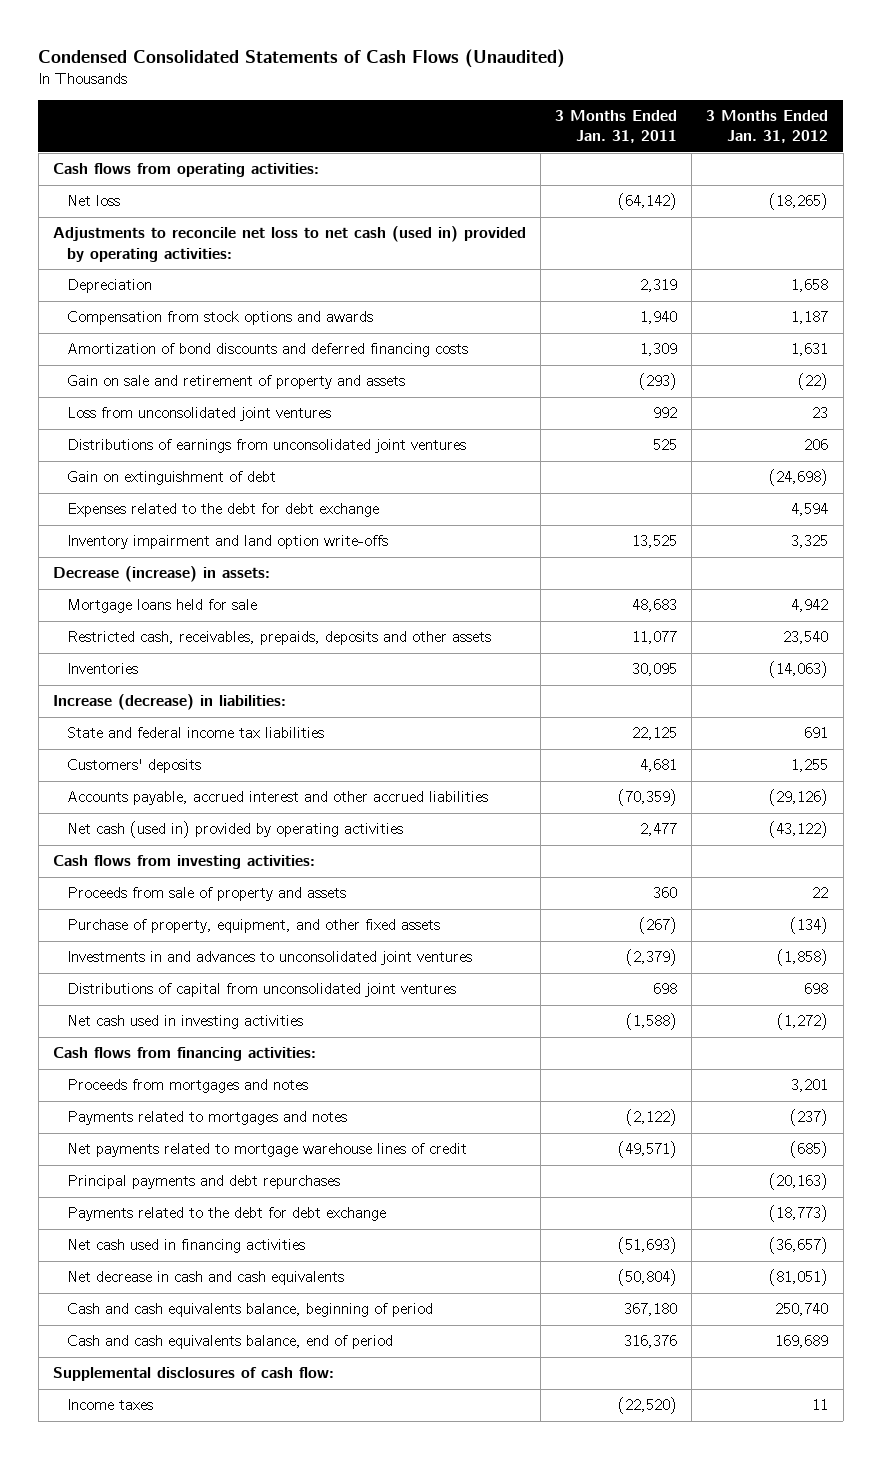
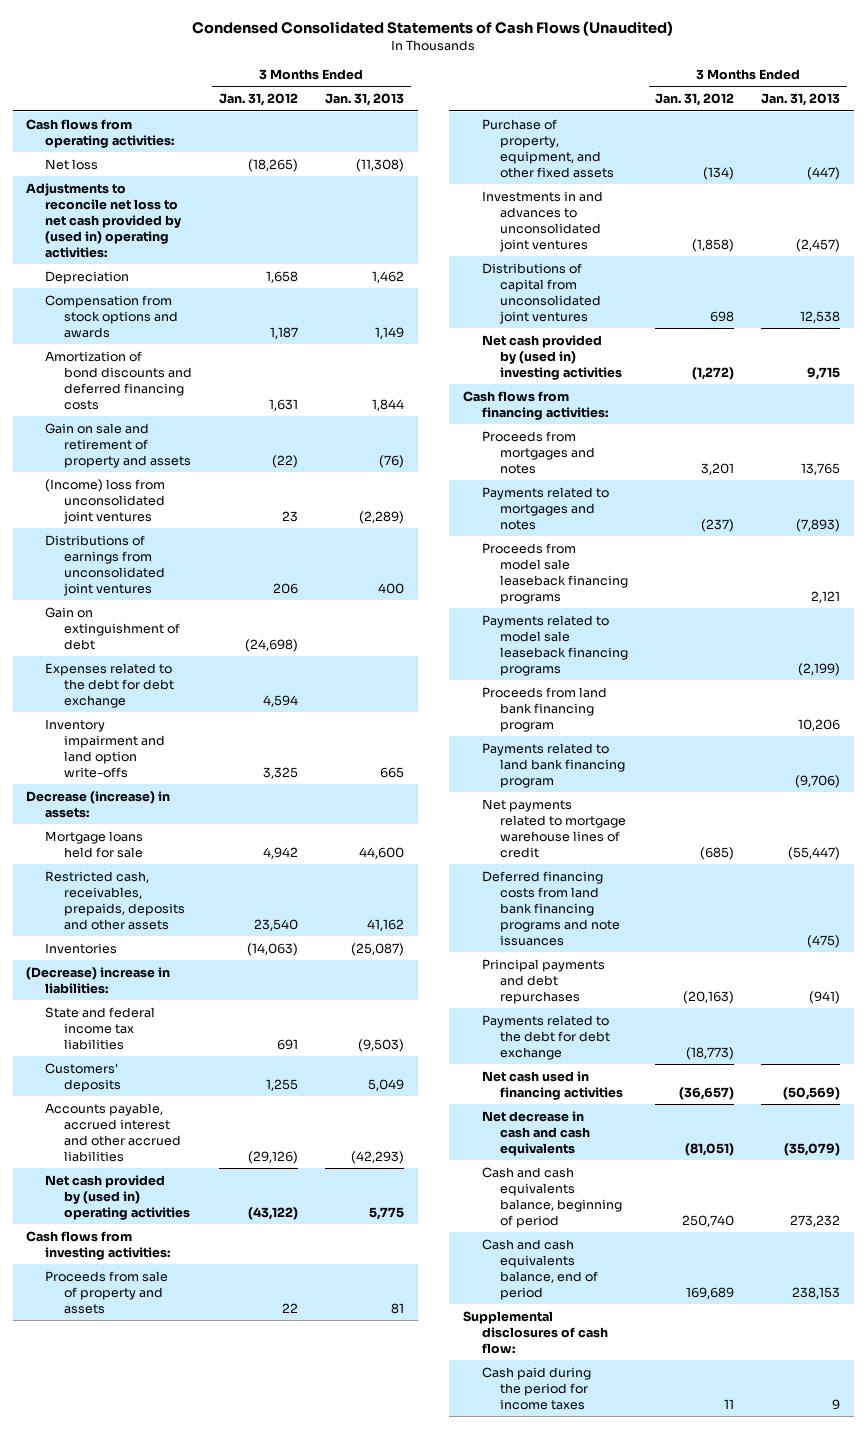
[555,110,678,144] 3 Months Ended Jan. 31, 2011 -> none
none -> [324,93,404,107] Jan. 31, 2013
[52,226,526,262] Adjustments to reconcile net loss to net cash (used in) provided by operating activities: -> [26,182,182,258] Adjustments to reconcile net loss to net cash provided by (used in) operating activities:
[66,407,331,422] Loss from unconsolidated joint ventures -> [45,478,166,524] (Income) loss from unconsolidated joint ventures
[52,694,286,711] Increase (decrease) in liabilities: -> [26,966,171,994] (Decrease) increase in liabilities:
[66,821,403,839] Net cash (used in) provided by operating activities -> [45,1174,190,1220] Net cash provided by (used in) operating activities
[66,1015,303,1030] Net cash used in investing activities -> [481,334,623,380] Net cash provided by (used in) investing activities
none -> [481,542,629,604] Proceeds from model sale leaseback financing programs
none -> [481,614,629,676] Payments related to model sale leaseback financing programs
none -> [481,686,607,732] Proceeds from land bank financing program
none -> [481,742,626,788] Payments related to land bank financing program
none -> [481,870,621,946] Deferred financing costs from land bank financing programs and note issuances
[66,1399,153,1411] Income taxes -> none
none -> [481,1366,591,1410] Cash paid during the period for income taxes

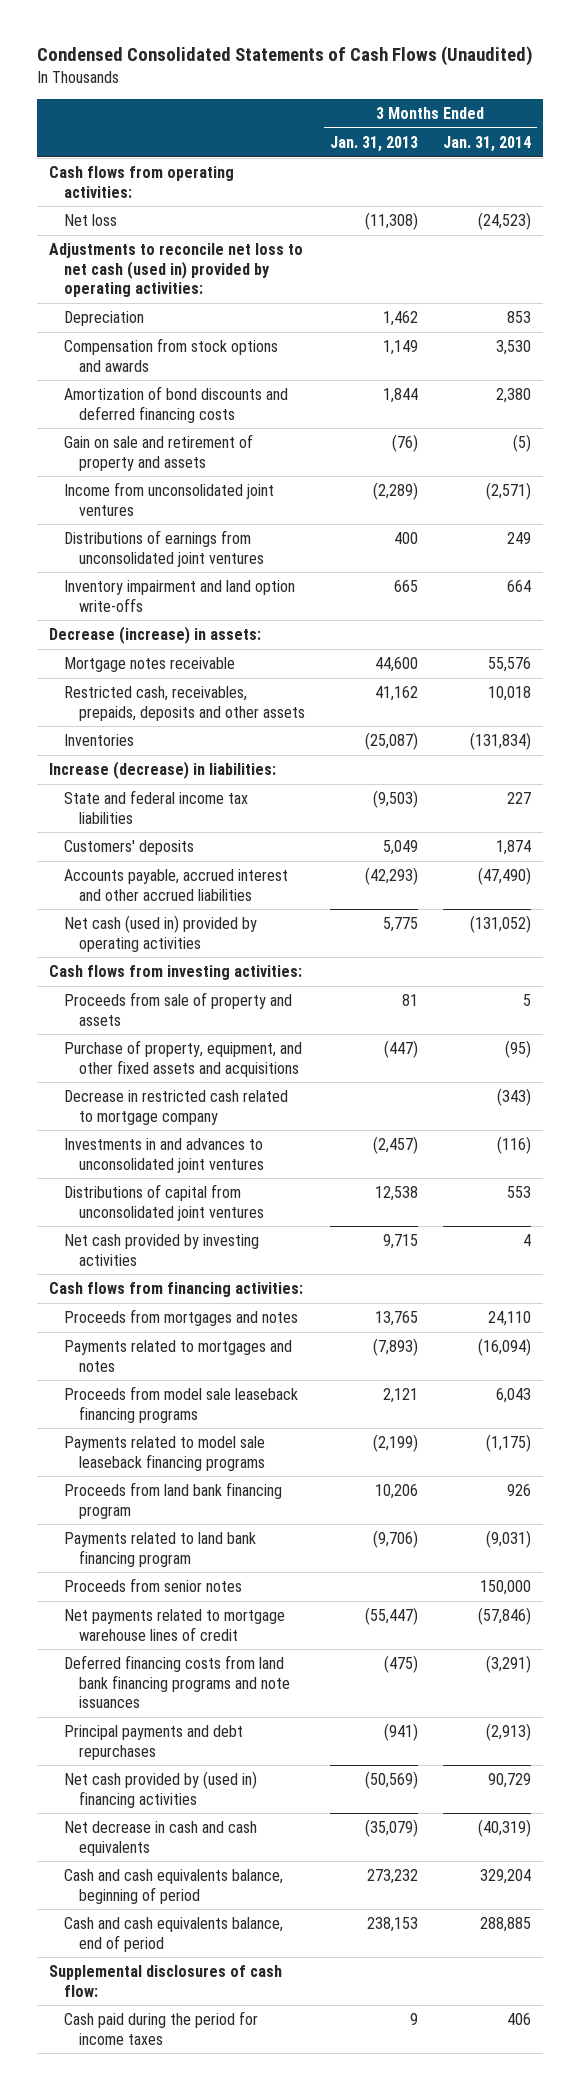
[218,93,298,107] Jan. 31, 2012 -> none
none -> [442,136,531,153] Jan. 31, 2014
[26,182,182,258] Adjustments to reconcile net loss to net cash provided by (used in) operating activities: -> [49,243,304,297] Adjustments to reconcile net loss to net cash (used in) provided by operating activities:
[45,478,166,524] (Income) loss from unconsolidated joint ventures -> [63,482,274,516] Income from unconsolidated joint ventures
[45,606,180,650] Gain on extinguishment of debt -> none
[45,662,174,708] Expenses related to the debt for debt exchange -> none
[45,830,144,858] Mortgage loans held for sale -> [63,657,235,673] Mortgage notes receivable
[26,966,171,994] (Decrease) increase in liabilities: -> [49,761,277,780] Increase (decrease) in liabilities:
[45,1174,190,1220] Net cash provided by (used in) operating activities -> [63,915,257,952] Net cash (used in) provided by operating activities
[481,118,615,178] Purchase of property, equipment, and other fixed assets -> [63,1040,302,1077] Purchase of property, equipment, and other fixed assets and acquisitions
none -> [63,1090,288,1125] Decrease in restricted cash related to mortgage company
[481,334,623,380] Net cash provided by (used in) investing activities -> [63,1234,259,1266] Net cash provided by investing activities
none -> [63,1578,242,1593] Proceeds from senior notes
[481,1014,611,1060] Payments related to the debt for debt exchange -> none
[481,1070,624,1100] Net cash used in financing activities -> [63,1771,257,1808] Net cash provided by (used in) financing activities

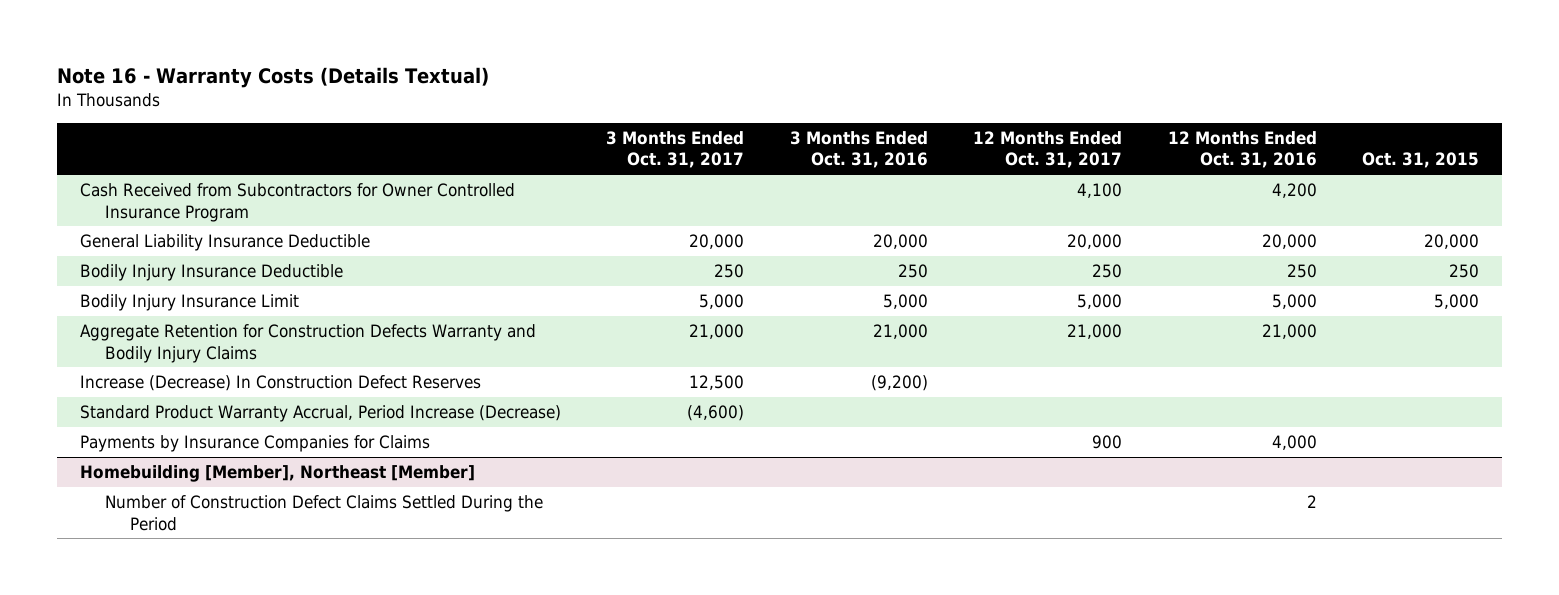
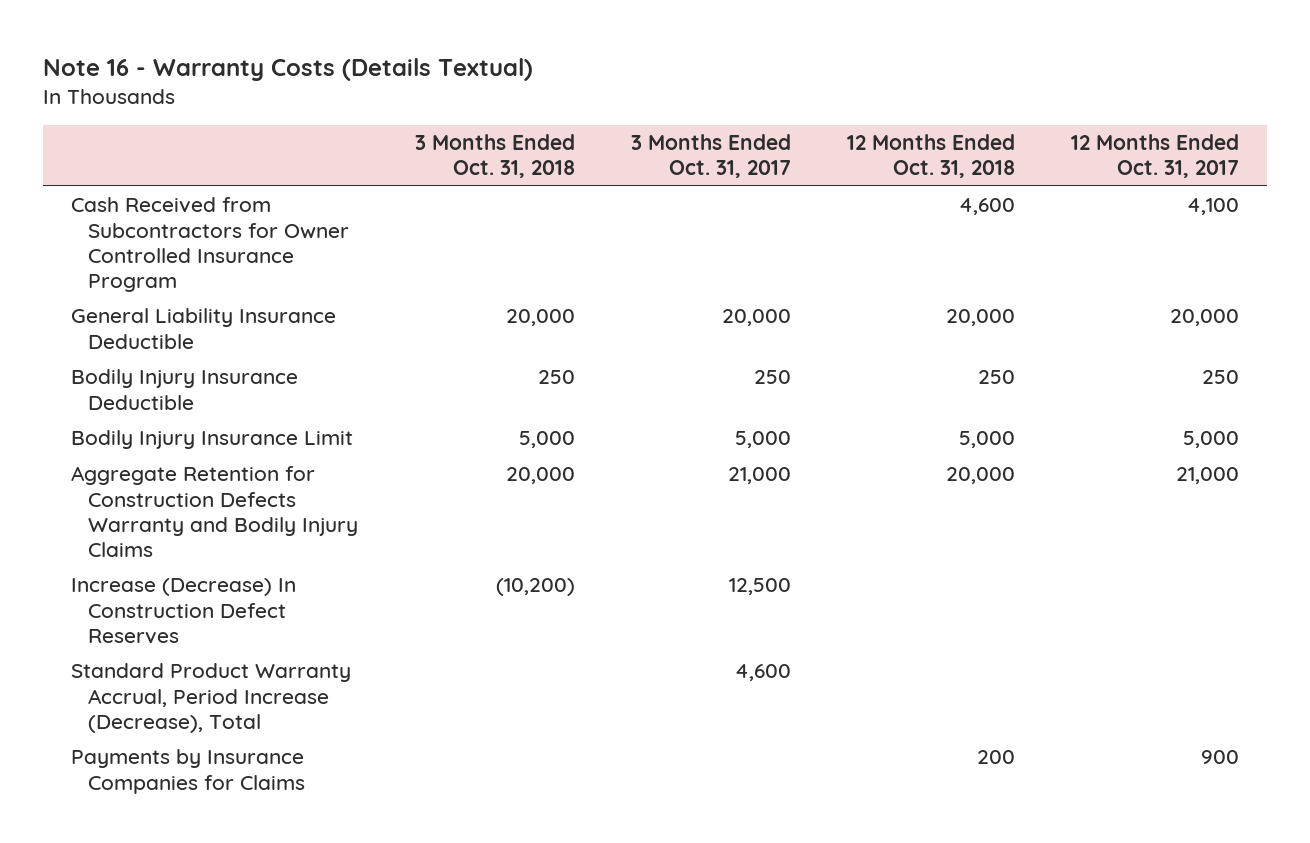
[789,130,928,169] 3 Months Ended Oct. 31, 2016 -> none
[1167,130,1317,169] 12 Months Ended Oct. 31, 2016 -> none
[1362,152,1480,169] Oct. 31, 2015 -> none
none -> [414,133,575,179] 3 Months Ended Oct. 31, 2018
none -> [846,133,1015,179] 12 Months Ended Oct. 31, 2018
[79,405,561,423] Standard Product Warranty Accrual, Period Increase (Decrease) -> [71,663,352,733] Standard Product Warranty Accrual, Period Increase (Decrease), Total
[687,405,745,422] (4,600) -> [734,664,791,682] 4,600
[79,465,475,483] Homebuilding [Member], Northeast [Member] -> none
[104,495,543,531] Number of Construction Defect Claims Settled During the Period -> none

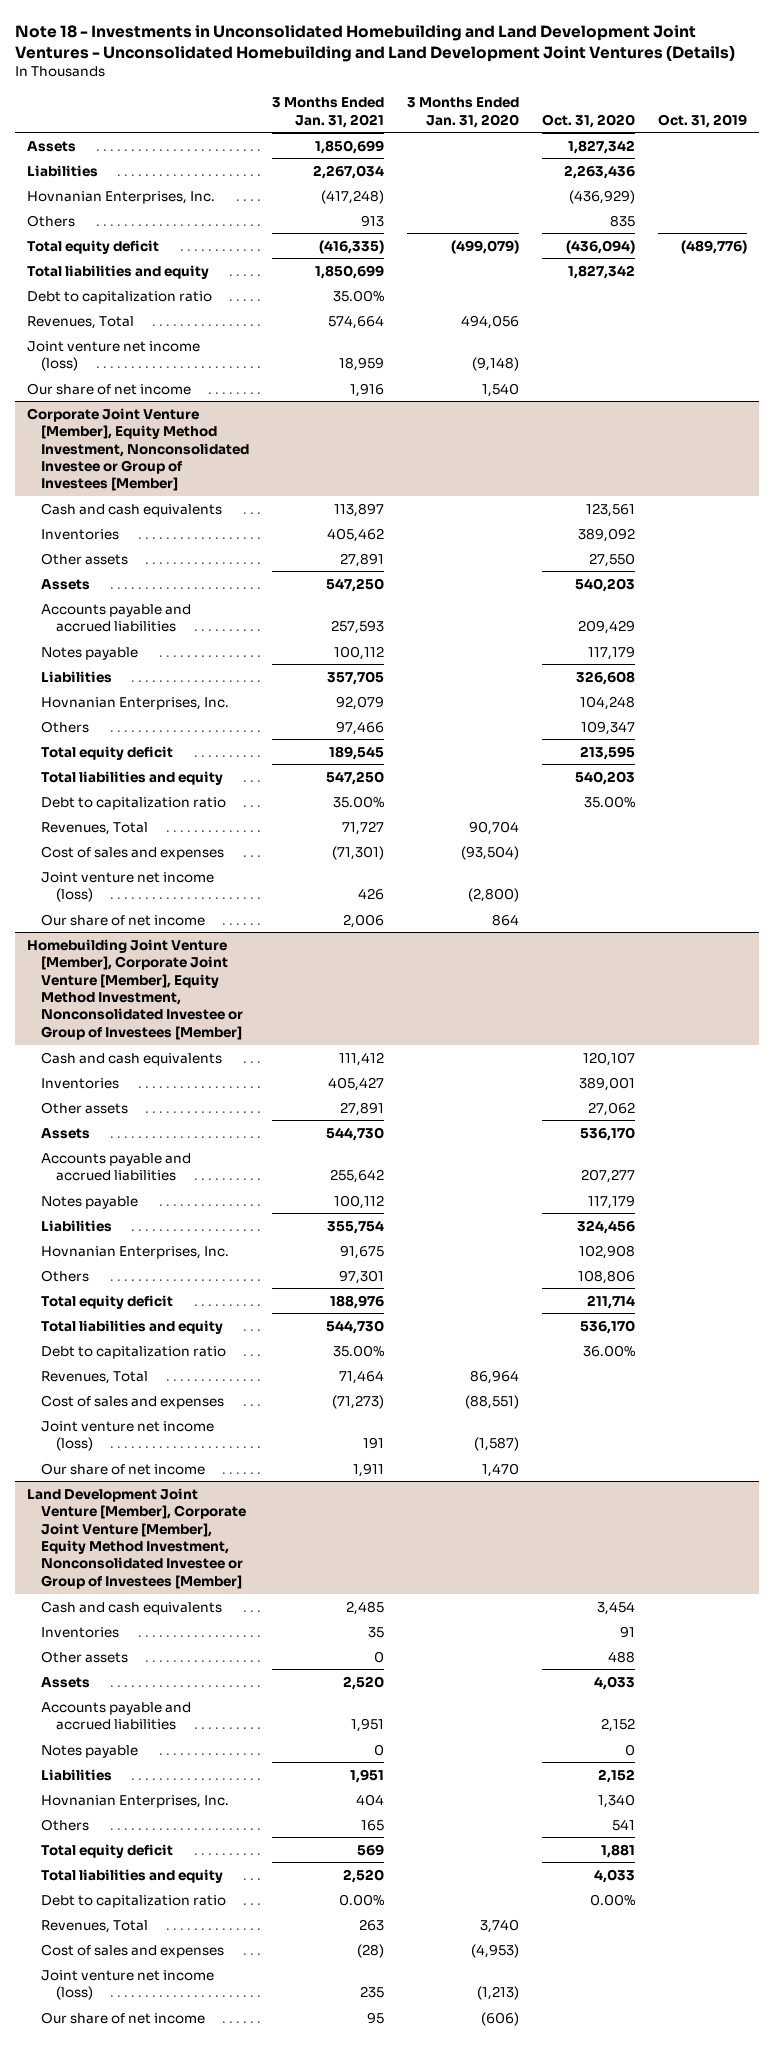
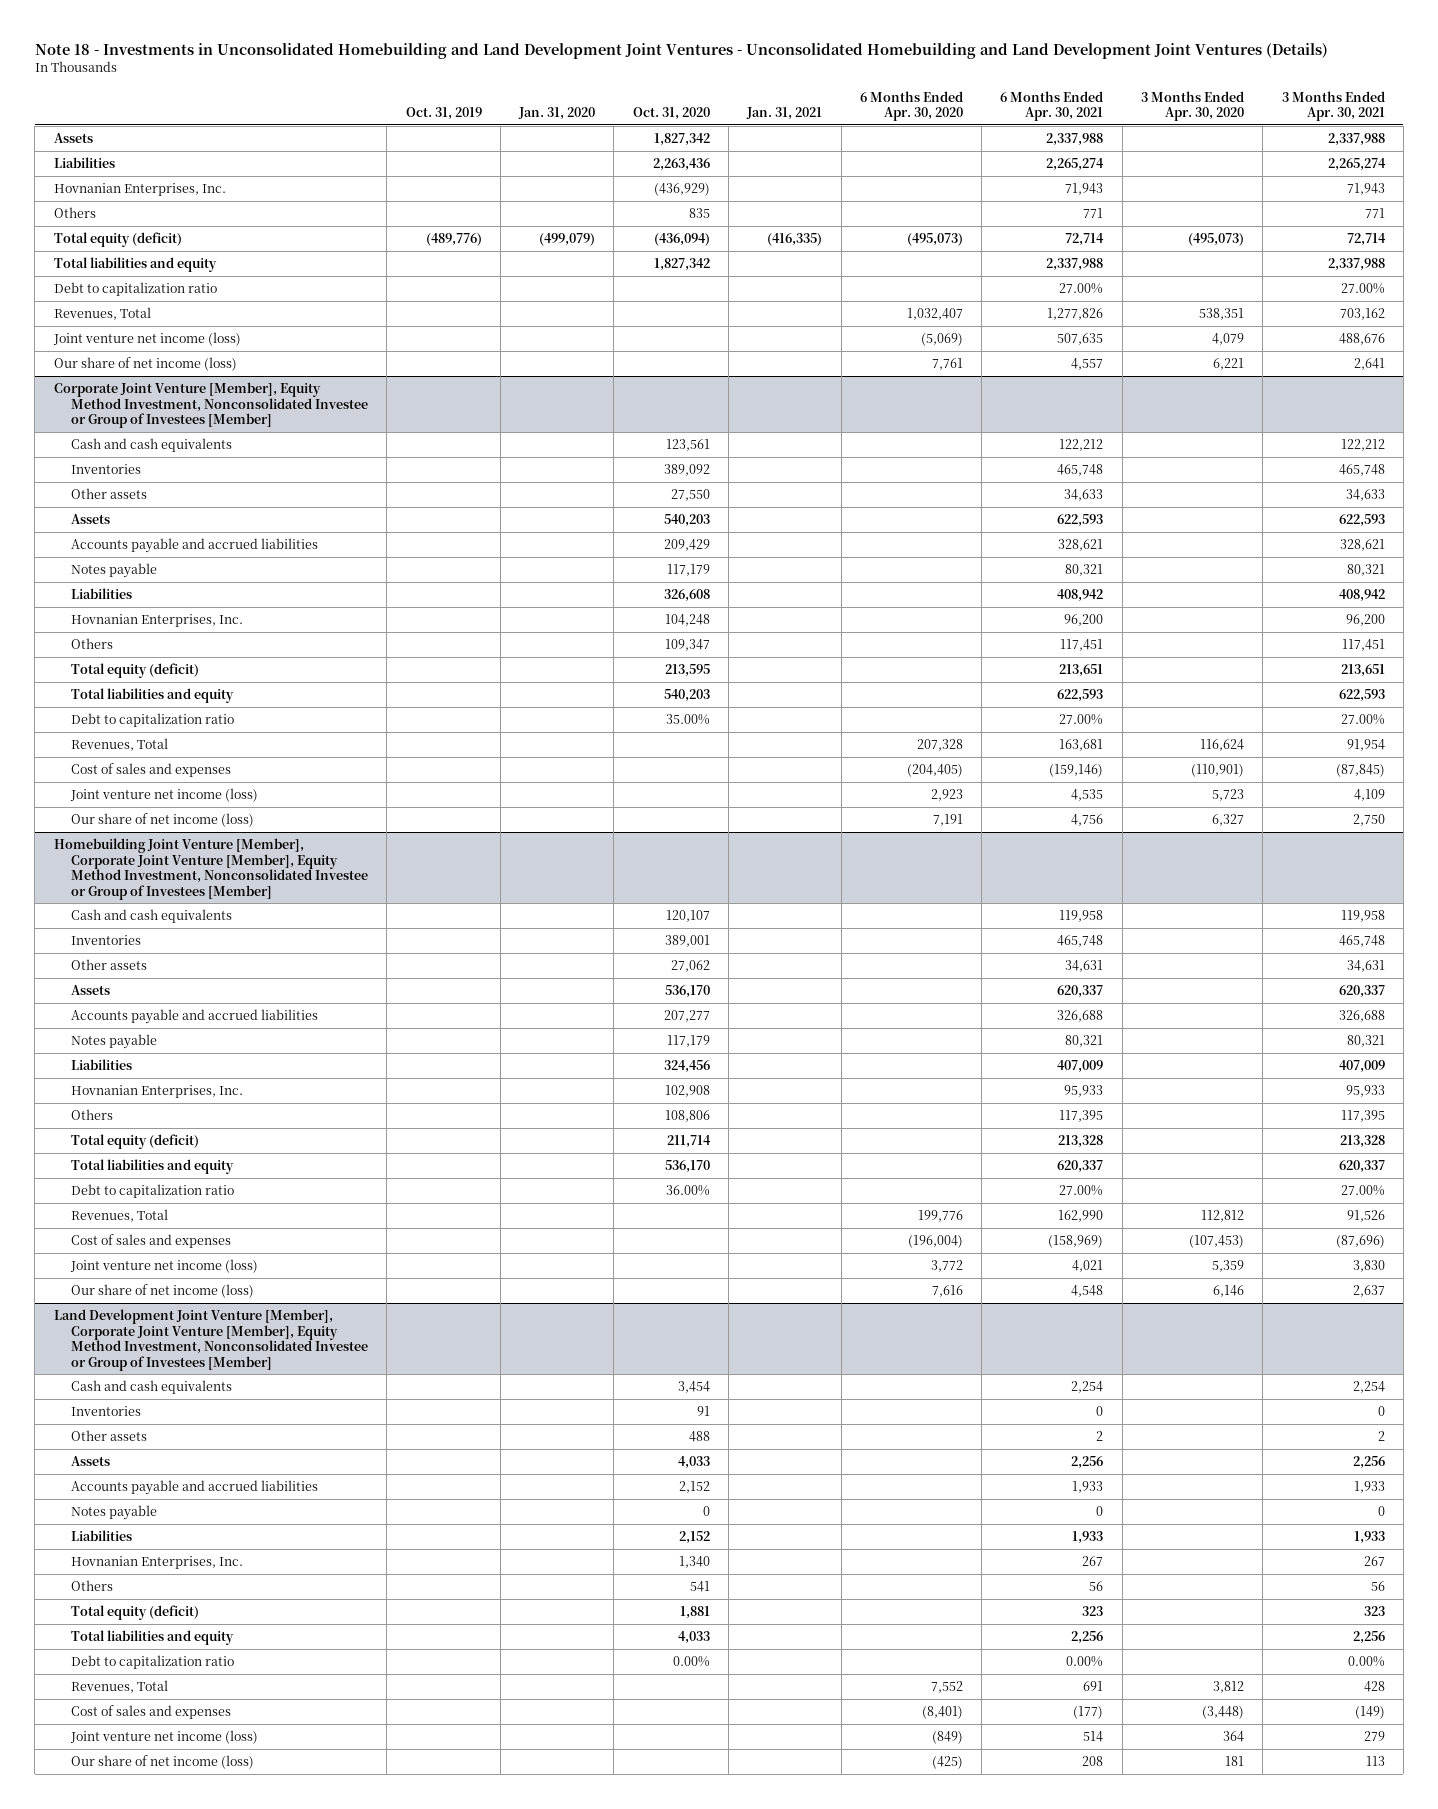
[272,97,385,128] 3 Months Ended Jan. 31, 2021 -> none
[407,97,520,128] 3 Months Ended Jan. 31, 2020 -> none
none -> [518,107,596,121] Jan. 31, 2020
none -> [746,107,823,121] Jan. 31, 2021
none -> [859,90,963,122] 6 Months Ended Apr. 30, 2020
none -> [1000,90,1104,122] 6 Months Ended Apr. 30, 2021
none -> [1141,90,1245,122] 3 Months Ended Apr. 30, 2020
none -> [1281,90,1385,122] 3 Months Ended Apr. 30, 2021
[26,239,159,254] Total equity deficit -> [53,231,182,247] Total equity (deficit)
[26,382,191,395] Our share of net income -> [53,356,237,371] Our share of net income (loss)
[41,745,174,760] Total equity deficit -> [70,662,199,678] Total equity (deficit)
[41,913,206,926] Our share of net income -> [70,812,254,827] Our share of net income (loss)
[41,1294,174,1309] Total equity deficit -> [70,1133,199,1149] Total equity (deficit)
[41,1462,206,1475] Our share of net income -> [70,1283,254,1298] Our share of net income (loss)
[41,1843,174,1858] Total equity deficit -> [70,1604,199,1620] Total equity (deficit)
[41,2011,206,2024] Our share of net income -> [70,1754,254,1769] Our share of net income (loss)

